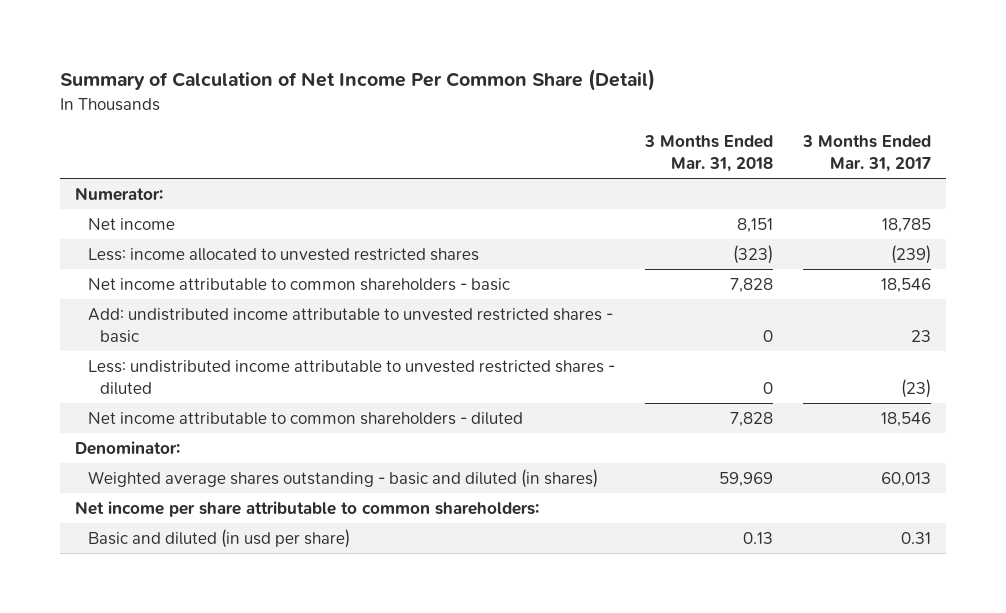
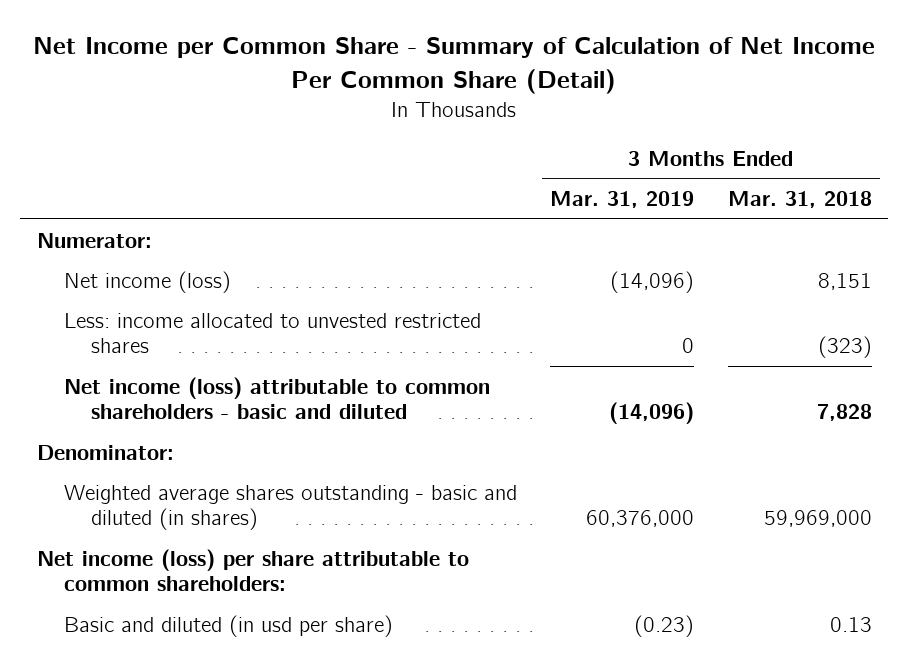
[59,69,655,92] Summary of Calculation of Net Income Per Common Share (Detail) -> [33,36,876,94] Net Income per Common Share - Summary of Calculation of Net Income Per Common Share (Detail)
[802,135,932,173] 3 Months Ended Mar. 31, 2017 -> none
none -> [550,191,695,209] Mar. 31, 2019
[87,217,175,230] Net income -> [63,270,231,293] Net income (loss)
[87,277,510,291] Net income attributable to common shareholders - basic -> none
[87,307,613,343] Add: undistributed income attributable to unvested restricted shares - basic -> none
[87,359,615,395] Less: undistributed income attributable to unvested restricted shares - diluted -> none
[87,411,523,425] Net income attributable to common shareholders - diluted -> [63,376,490,420] Net income (loss) attributable to common shareholders - basic and diluted
[718,471,773,487] 59,969 -> [763,510,872,528] 59,969,000
[75,500,540,517] Net income per share attributable to common shareholders: -> [37,548,470,592] Net income (loss) per share attributable to common shareholders:

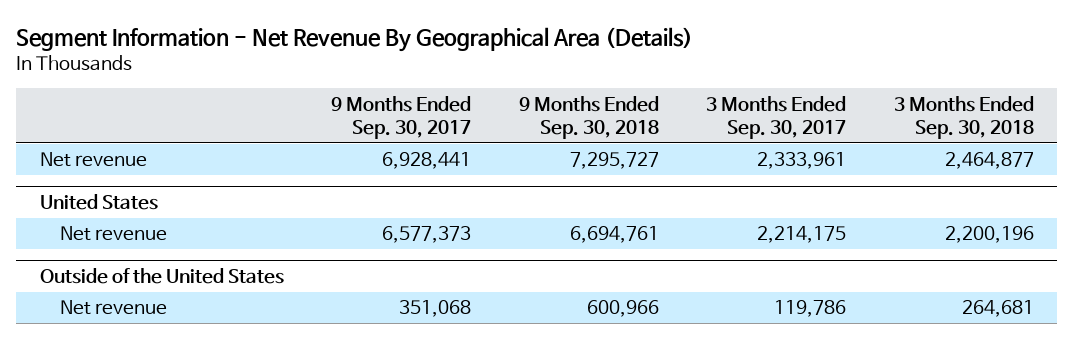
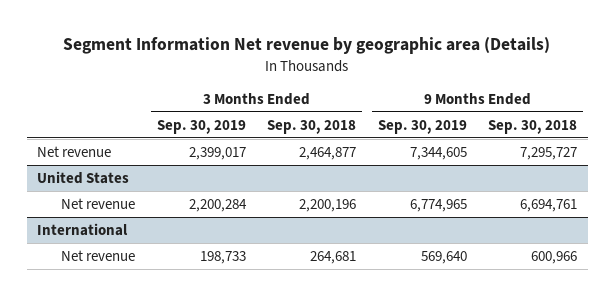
[15,26,693,52] Segment Information - Net Revenue By Geographical Area (Details) -> [63,37,551,55] Segment Information Net revenue by geographic area (Details)
[331,95,472,139] 9 Months Ended Sep. 30, 2017 -> none
[706,95,847,139] 3 Months Ended Sep. 30, 2017 -> none
none -> [156,119,246,134] Sep. 30, 2019
none -> [377,119,467,134] Sep. 30, 2019
[39,267,284,284] Outside of the United States -> [37,223,129,237] International

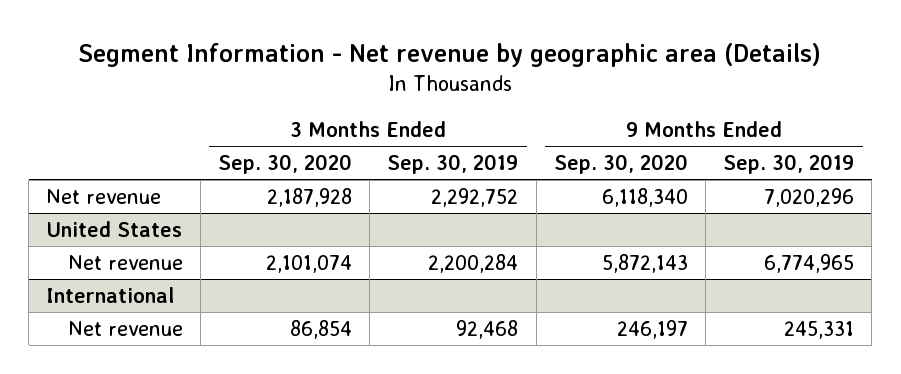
[63,37,551,55] Segment Information Net revenue by geographic area (Details) -> [78,43,822,68] Segment Information - Net revenue by geographic area (Details)
[267,119,357,134] Sep. 30, 2018 -> none
[488,119,578,134] Sep. 30, 2018 -> none
none -> [218,153,353,174] Sep. 30, 2020
none -> [553,153,688,174] Sep. 30, 2020
[188,147,246,161] 2,399,017 -> [431,187,519,207] 2,292,752
[409,147,467,161] 7,344,605 -> [764,187,855,207] 7,020,296
[199,251,246,265] 198,733 -> [456,319,519,339] 92,468
[420,251,467,265] 569,640 -> [784,320,855,339] 245,331

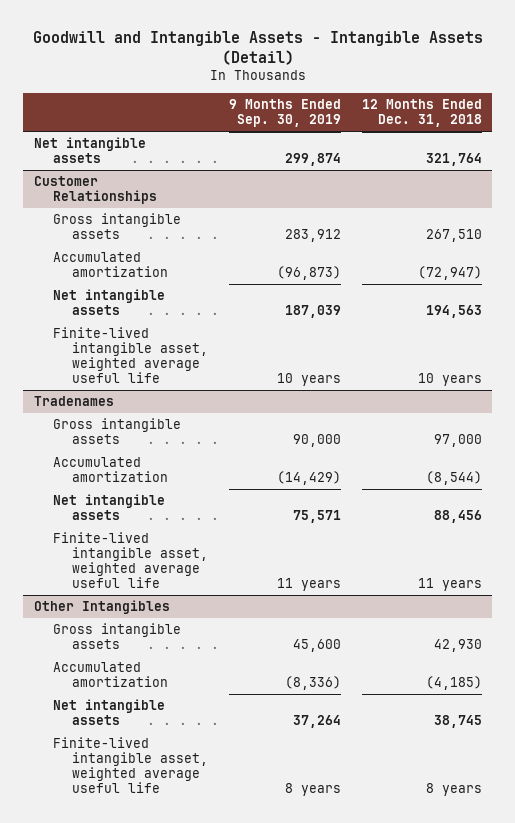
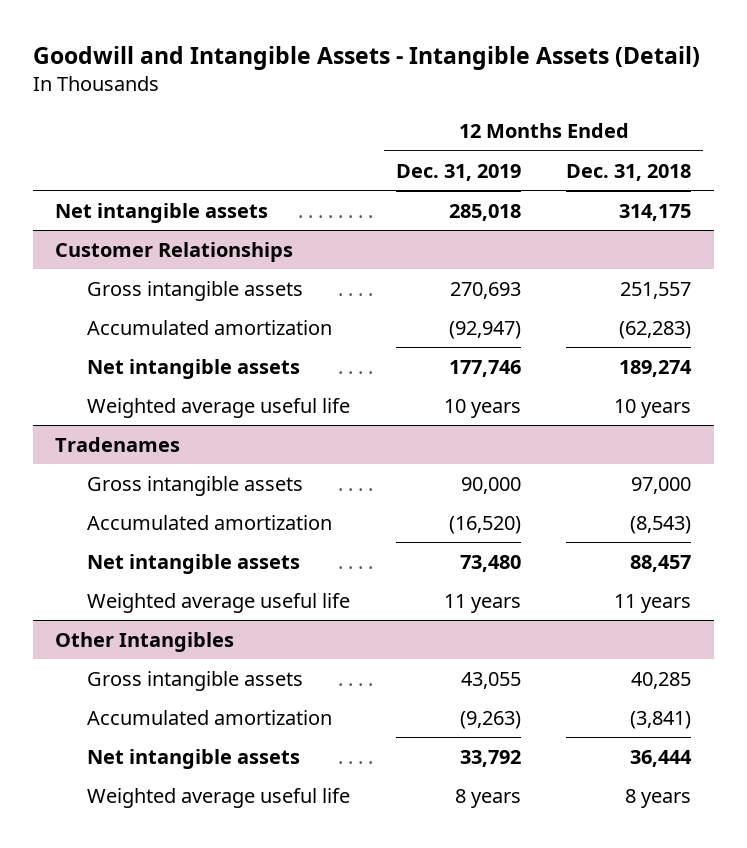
[228,99,341,128] 9 Months Ended Sep. 30, 2019 -> none
none -> [395,163,521,181] Dec. 31, 2019
[425,153,482,167] 321,764 -> [619,203,692,221] 314,175
[425,229,482,243] 267,510 -> [620,281,692,299] 251,557
[417,266,482,281] (72,947) -> [619,320,692,339] (62,283)
[425,305,482,319] 194,563 -> [619,359,693,377] 189,274
[52,327,209,384] Finite-lived intangible asset, weighted average useful life -> [86,397,350,418] Weighted average useful life
[425,471,482,486] (8,544) -> [630,515,692,534] (8,543)
[433,510,482,524] 88,456 -> [630,554,692,572] 88,457
[52,532,209,589] Finite-lived intangible asset, weighted average useful life -> [86,592,350,613] Weighted average useful life
[433,639,482,653] 42,930 -> [631,671,692,689] 40,285
[425,676,482,691] (4,185) -> [630,710,692,729] (3,841)
[433,715,482,729] 38,745 -> [630,749,693,767] 36,444
[52,737,209,794] Finite-lived intangible asset, weighted average useful life -> [86,787,350,808] Weighted average useful life

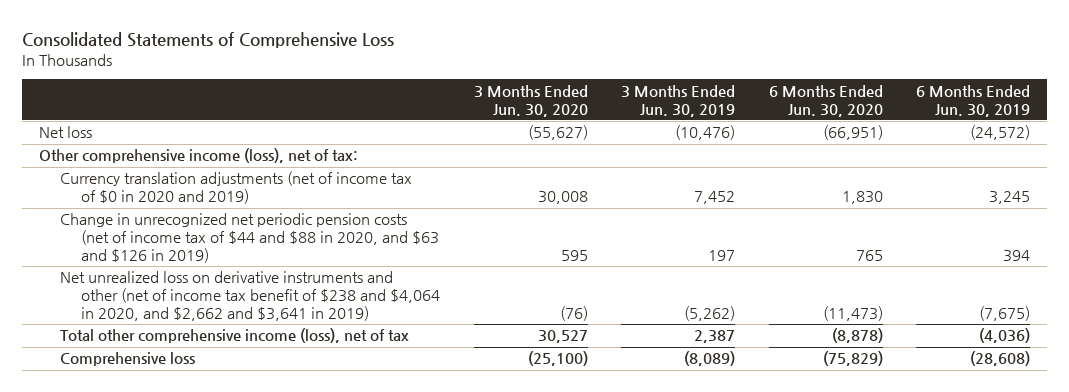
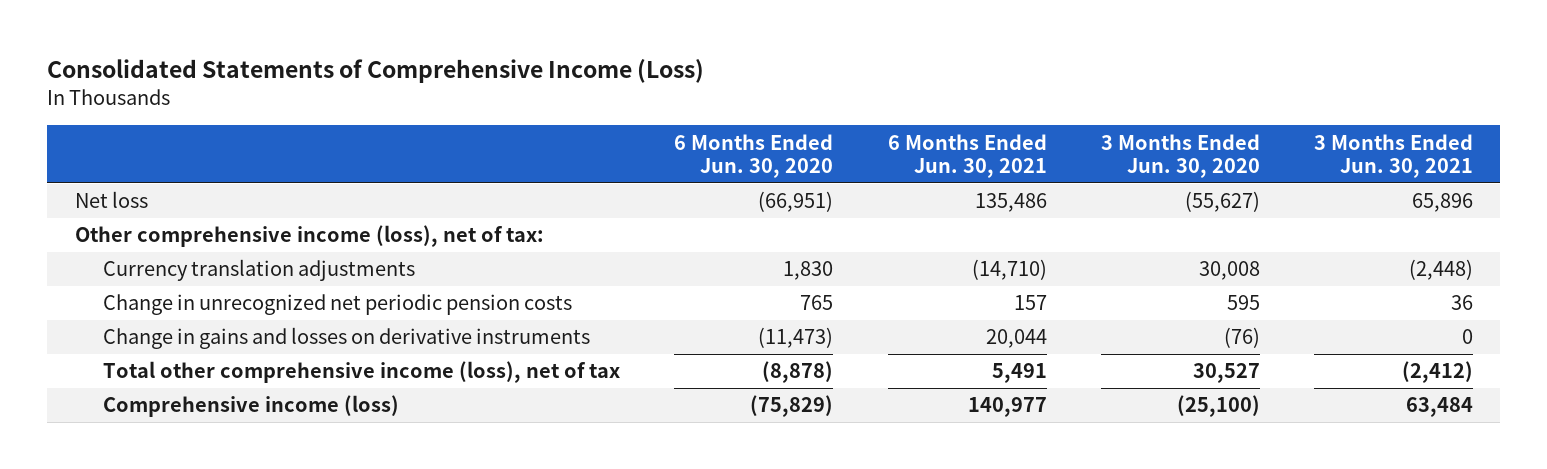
[22,31,395,48] Consolidated Statements of Comprehensive Loss -> [47,59,705,84] Consolidated Statements of Comprehensive Income (Loss)
[621,84,736,117] 3 Months Ended Jun. 30, 2019 -> none
[916,84,1031,117] 6 Months Ended Jun. 30, 2019 -> none
none -> [887,133,1047,178] 6 Months Ended Jun. 30, 2021
none -> [1313,133,1473,178] 3 Months Ended Jun. 30, 2021
[60,171,413,205] Currency translation adjustments (net of income tax of $0 in 2020 and 2019) -> [103,259,416,282] Currency translation adjustments
[60,213,440,264] Change in unrecognized net periodic pension costs (net of income tax of $44 and $88 in 2020, and $63 and $126 in 2019) -> [103,294,573,316] Change in unrecognized net periodic pension costs
[60,271,441,322] Net unrealized loss on derivative instruments and other (net of income tax benefit of $238 and $4,064 in 2020, and $2,662 and $3,641 in 2019) -> [103,327,591,350] Change in gains and losses on derivative instruments
[60,352,196,367] Comprehensive loss -> [103,395,400,418] Comprehensive income (loss)

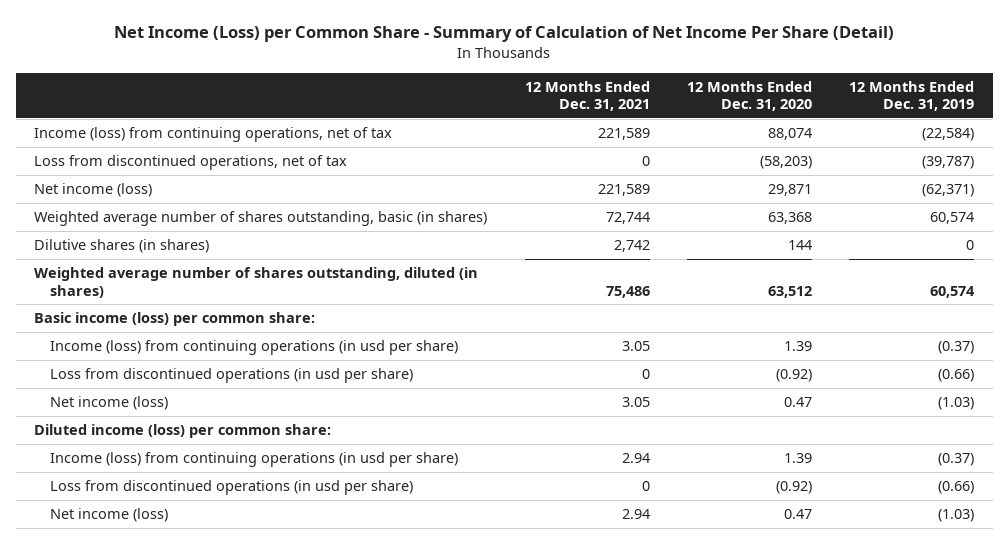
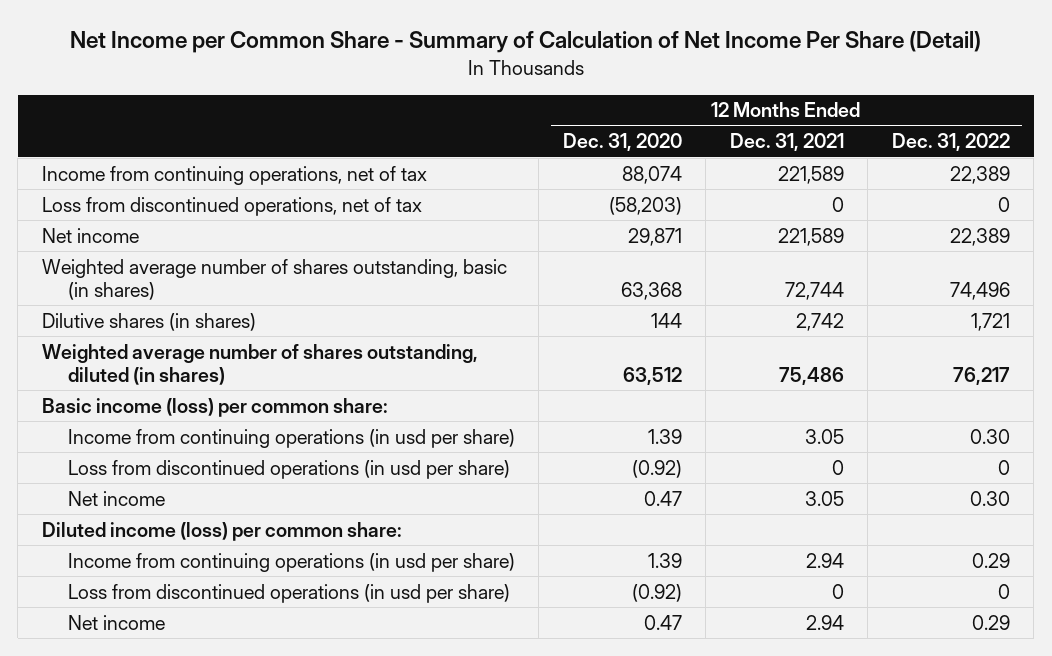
[114,26,895,43] Net Income (Loss) per Common Share - Summary of Calculation of Net Income Per Share (Detail) -> [69,31,981,54] Net Income per Common Share - Summary of Calculation of Net Income Per Share (Detail)
[849,80,975,112] 12 Months Ended Dec. 31, 2019 -> none
none -> [891,133,1010,152] Dec. 31, 2022
[34,127,393,143] Income (loss) from continuing operations, net of tax -> [41,165,427,185] Income from continuing operations, net of tax
[34,183,153,198] Net income (loss) -> [41,227,139,243] Net income
[49,340,458,356] Income (loss) from continuing operations (in usd per share) -> [67,428,515,448] Income from continuing operations (in usd per share)
[49,396,168,411] Net income (loss) -> [67,490,165,506] Net income
[49,452,458,468] Income (loss) from continuing operations (in usd per share) -> [67,552,515,572] Income from continuing operations (in usd per share)
[49,508,168,523] Net income (loss) -> [67,614,165,630] Net income

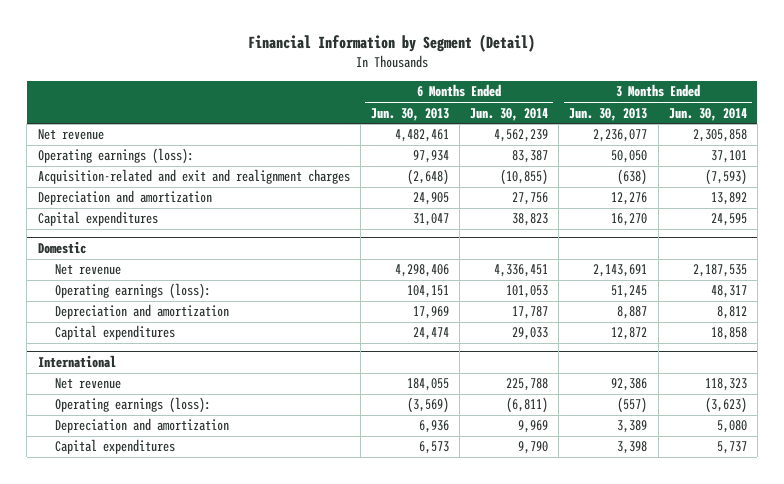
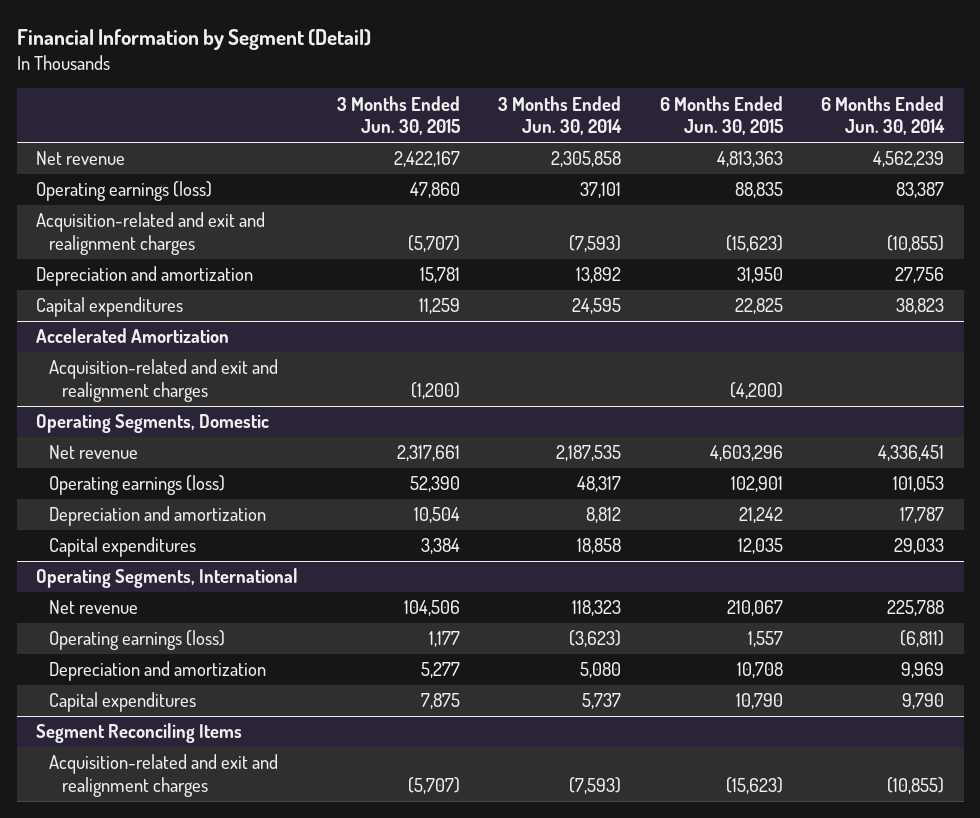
[370,107,449,121] Jun. 30, 2013 -> none
[569,107,648,121] Jun. 30, 2013 -> none
none -> [336,95,460,136] 3 Months Ended Jun. 30, 2015
none -> [659,95,783,136] 6 Months Ended Jun. 30, 2015
[37,148,194,165] Operating earnings (loss): -> [36,181,213,202] Operating earnings (loss)
[37,241,86,255] Domestic -> none
none -> [36,328,230,344] Accelerated Amortization
none -> [48,359,278,402] Acquisition-related and exit and realignment charges
none -> [36,414,270,434] Operating Segments, Domestic
[55,283,212,300] Operating earnings (loss): -> [48,475,225,496] Operating earnings (loss)
[37,355,116,369] International -> none
none -> [36,568,299,589] Operating Segments, International
[55,397,212,414] Operating earnings (loss): -> [48,630,225,651] Operating earnings (loss)
none -> [36,723,243,744] Segment Reconciling Items
none -> [48,754,278,797] Acquisition-related and exit and realignment charges

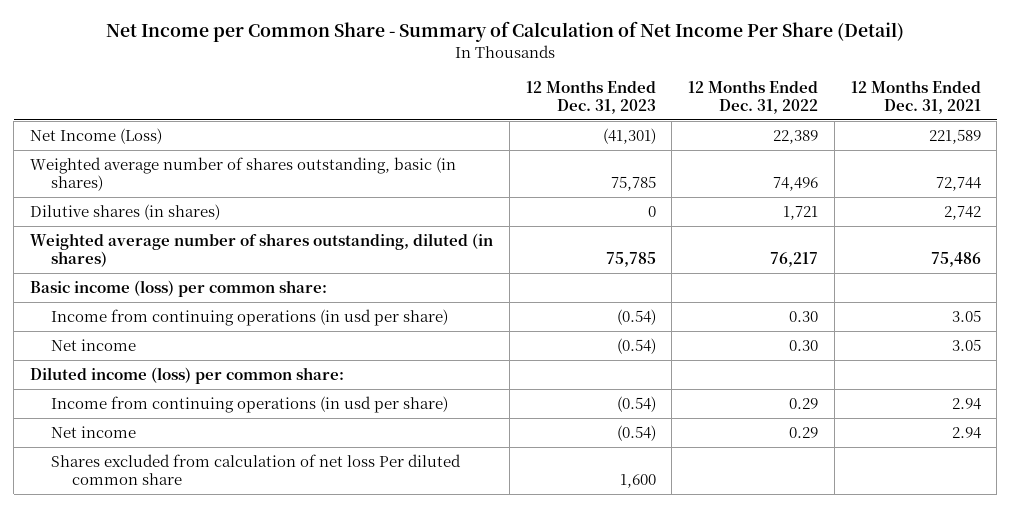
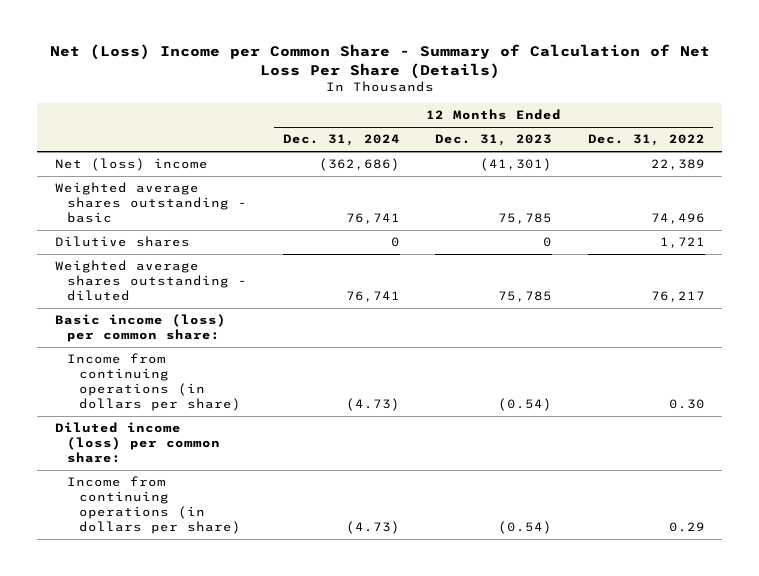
[106,21,905,43] Net Income per Common Share - Summary of Calculation of Net Income Per Share (Detail) -> [49,43,710,79] Net (Loss) Income per Common Share - Summary of Calculation of Net Loss Per Share (Details)
[850,79,981,114] 12 Months Ended Dec. 31, 2021 -> none
none -> [282,134,400,147] Dec. 31, 2024
[30,127,163,144] Net Income (Loss) -> [54,158,208,172] Net (loss) income
[30,156,457,191] Weighted average number of shares outstanding, basic (in shares) -> [54,182,248,223] Weighted average shares outstanding - basic
[30,203,221,220] Dilutive shares (in shares) -> [54,236,190,248] Dilutive shares
[30,232,494,267] Weighted average number of shares outstanding, diluted (in shares) -> [54,260,248,301] Weighted average shares outstanding - diluted
[51,338,137,351] Net income -> none
[51,308,449,326] Income from continuing operations (in usd per share) -> [67,353,242,411] Income from continuing operations (in dollars per share)
[51,425,137,438] Net income -> none
[51,453,462,485] Shares excluded from calculation of net loss Per diluted common share -> none
[51,395,449,413] Income from continuing operations (in usd per share) -> [67,476,242,534] Income from continuing operations (in dollars per share)

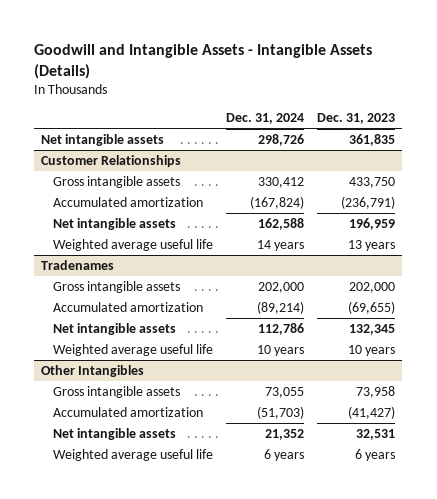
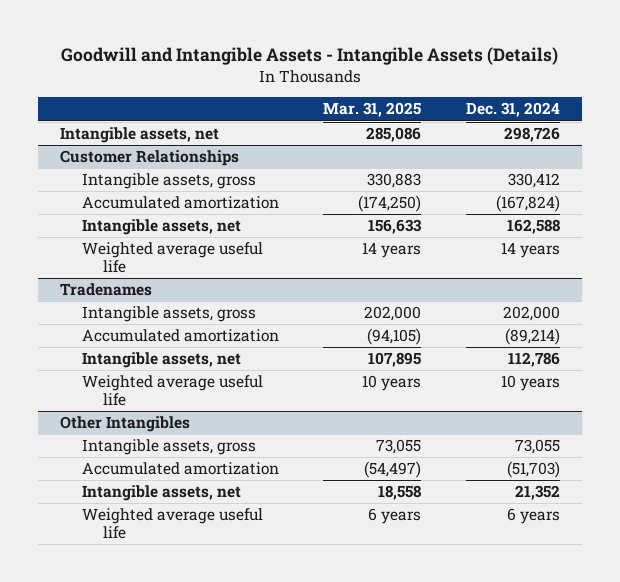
[317,112,396,124] Dec. 31, 2023 -> none
none -> [323,102,422,118] Mar. 31, 2025
[41,133,165,146] Net intangible assets -> [59,127,219,144] Intangible assets, net
[52,175,180,188] Gross intangible assets -> [81,173,256,190] Intangible assets, gross
[52,217,176,230] Net intangible assets -> [81,219,241,236] Intangible assets, net
[52,280,180,293] Gross intangible assets -> [81,306,256,323] Intangible assets, gross
[52,322,176,335] Net intangible assets -> [81,352,241,369] Intangible assets, net
[52,385,180,398] Gross intangible assets -> [81,439,256,456] Intangible assets, gross
[52,427,176,440] Net intangible assets -> [81,485,241,502] Intangible assets, net

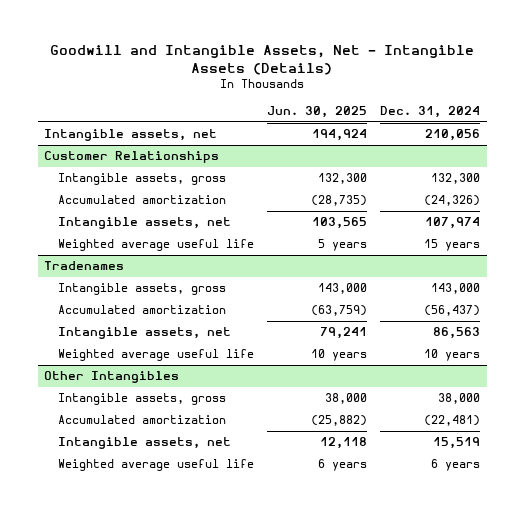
[60,47,558,66] Goodwill and Intangible Assets - Intangible Assets (Details) -> [50,45,475,76] Goodwill and Intangible Assets, Net - Intangible Assets (Details)
[323,102,422,118] Mar. 31, 2025 -> none
none -> [267,106,368,119] Jun. 30, 2025
[504,127,561,143] 298,726 -> [425,129,481,142] 210,056
[508,173,561,189] 330,412 -> [431,173,481,185] 132,300
[496,195,561,213] (167,824) -> [424,195,481,207] (24,326)
[507,219,561,235] 162,588 -> [425,217,481,230] 107,974
[501,242,561,259] 14 years -> [424,239,481,252] 15 years
[503,306,561,322] 202,000 -> [431,283,481,295] 143,000
[505,328,561,346] (89,214) -> [424,305,481,317] (56,437)
[508,352,561,368] 112,786 -> [433,327,481,340] 86,563
[515,439,561,455] 73,055 -> [438,393,481,405] 38,000
[507,461,561,479] (51,703) -> [424,415,481,427] (22,481)
[515,485,561,501] 21,352 -> [433,437,481,450] 15,519

